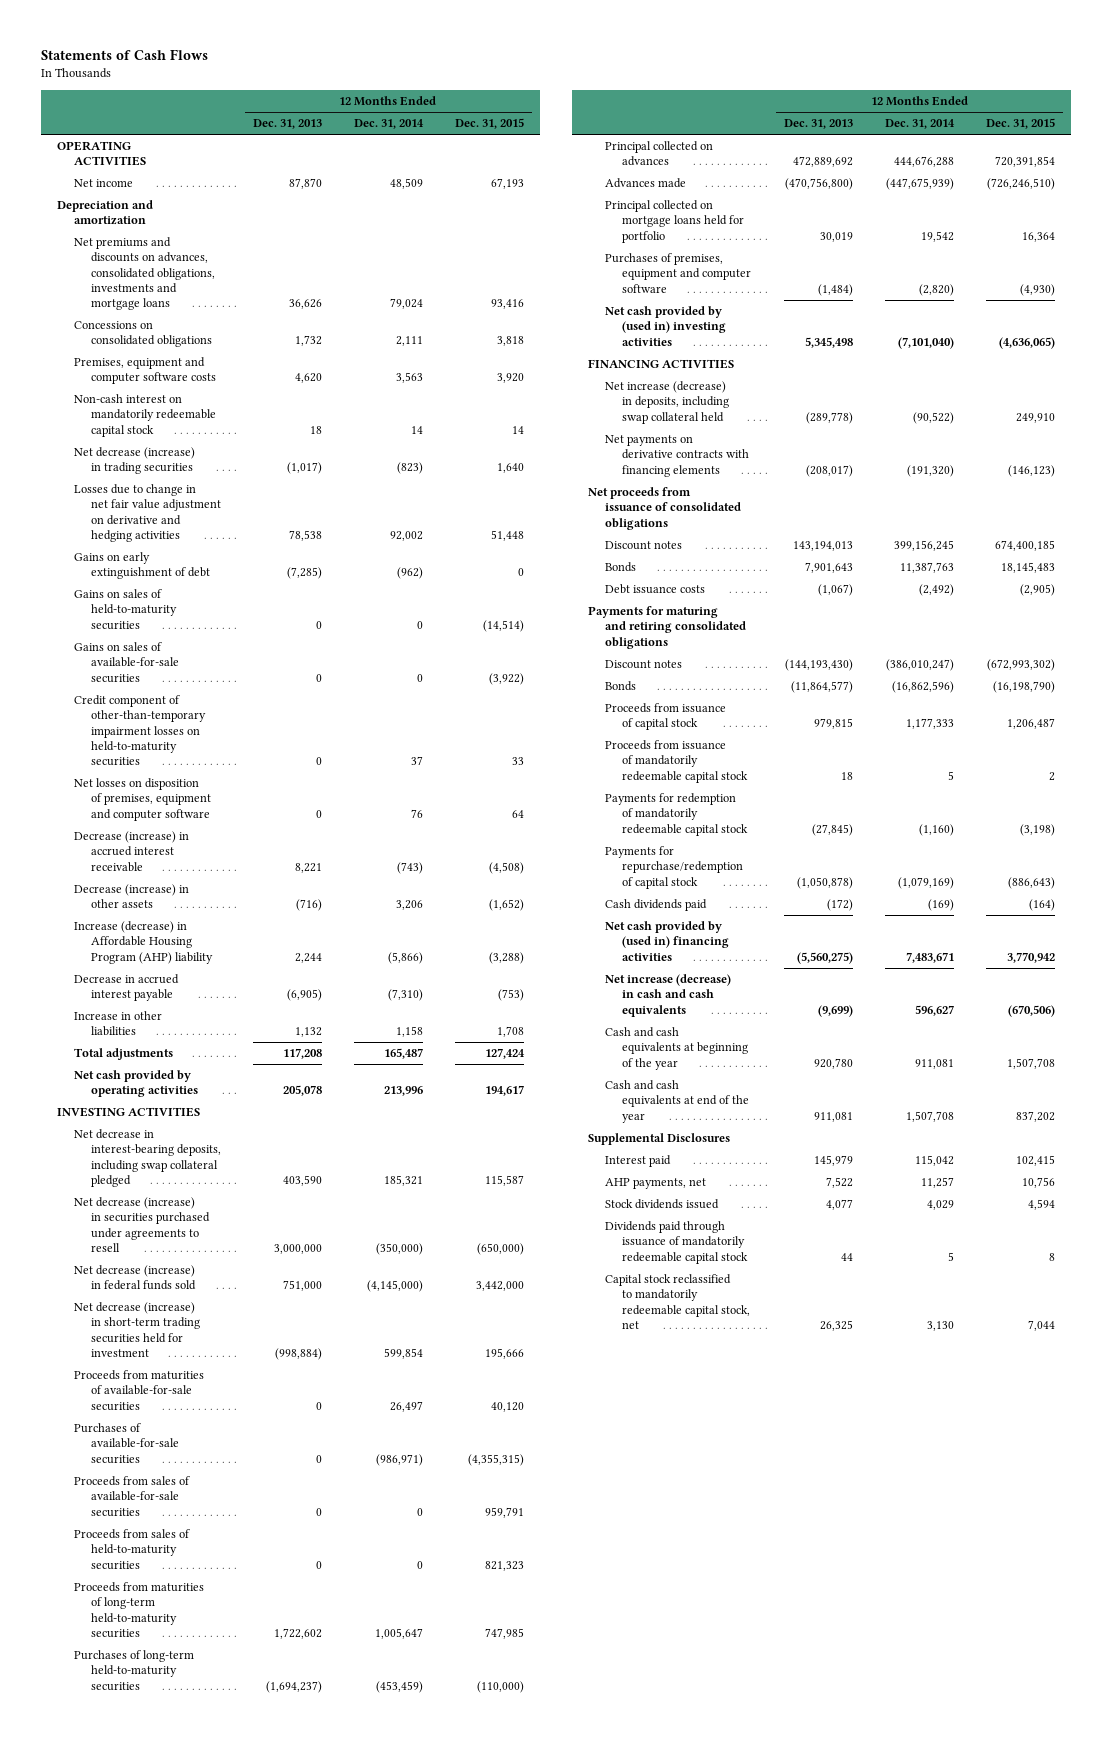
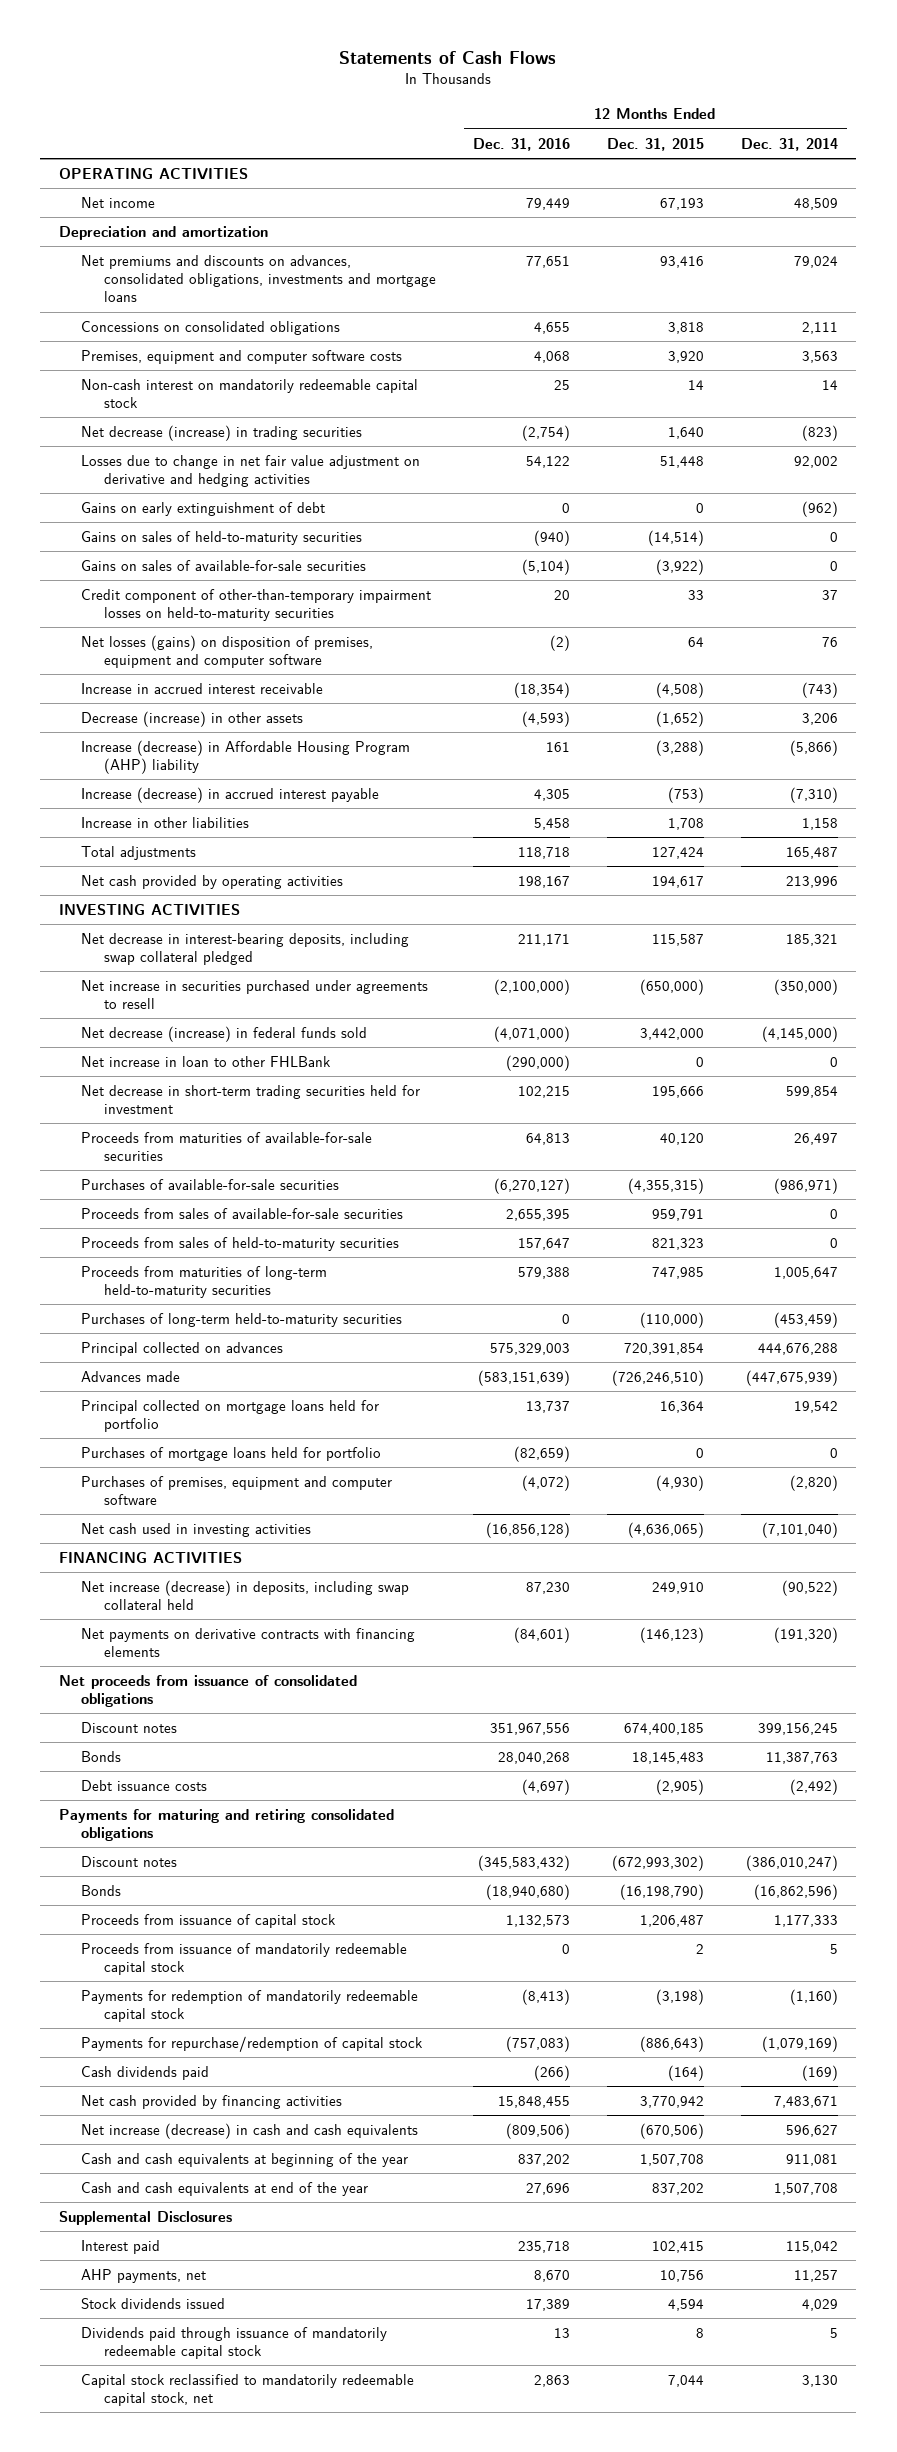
[252,119,322,130] Dec. 31, 2013 -> none
none -> [472,137,570,151] Dec. 31, 2016
[73,778,211,821] Net losses on disposition of premises, equipment and computer software -> [81,634,374,669] Net losses (gains) on disposition of premises, equipment and computer software
[73,831,189,872] Decrease (increase) in accrued interest receivable -> [81,682,324,694] Increase in accrued interest receivable
[73,974,179,1002] Decrease in accrued interest payable -> [81,786,380,803] Increase (decrease) in accrued interest payable
[73,1197,210,1252] Net decrease (increase) in securities purchased under agreements to resell -> [81,979,429,1010] Net increase in securities purchased under agreements to resell
none -> [81,1055,332,1067] Net increase in loan to other FHLBank
[73,1302,200,1357] Net decrease (increase) in short-term trading securities held for investment -> [81,1084,421,1115] Net decrease in short-term trading securities held for investment
none -> [81,1446,382,1461] Purchases of mortgage loans held for portfolio
[604,306,726,346] Net cash provided by (used in) investing activities -> [81,1522,312,1537] Net cash used in investing activities
[604,921,729,961] Net cash provided by (used in) financing activities -> [81,2094,343,2109] Net cash provided by financing activities

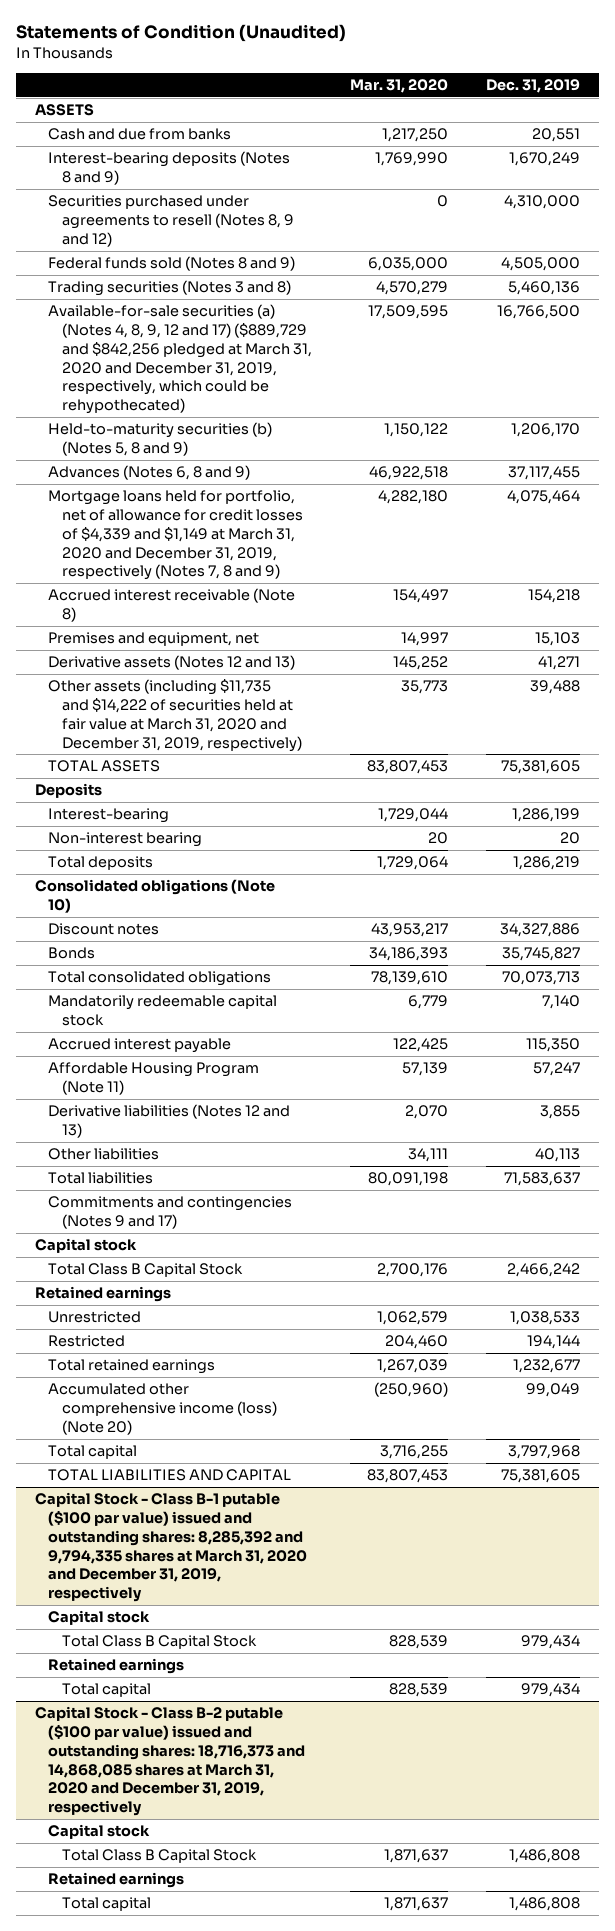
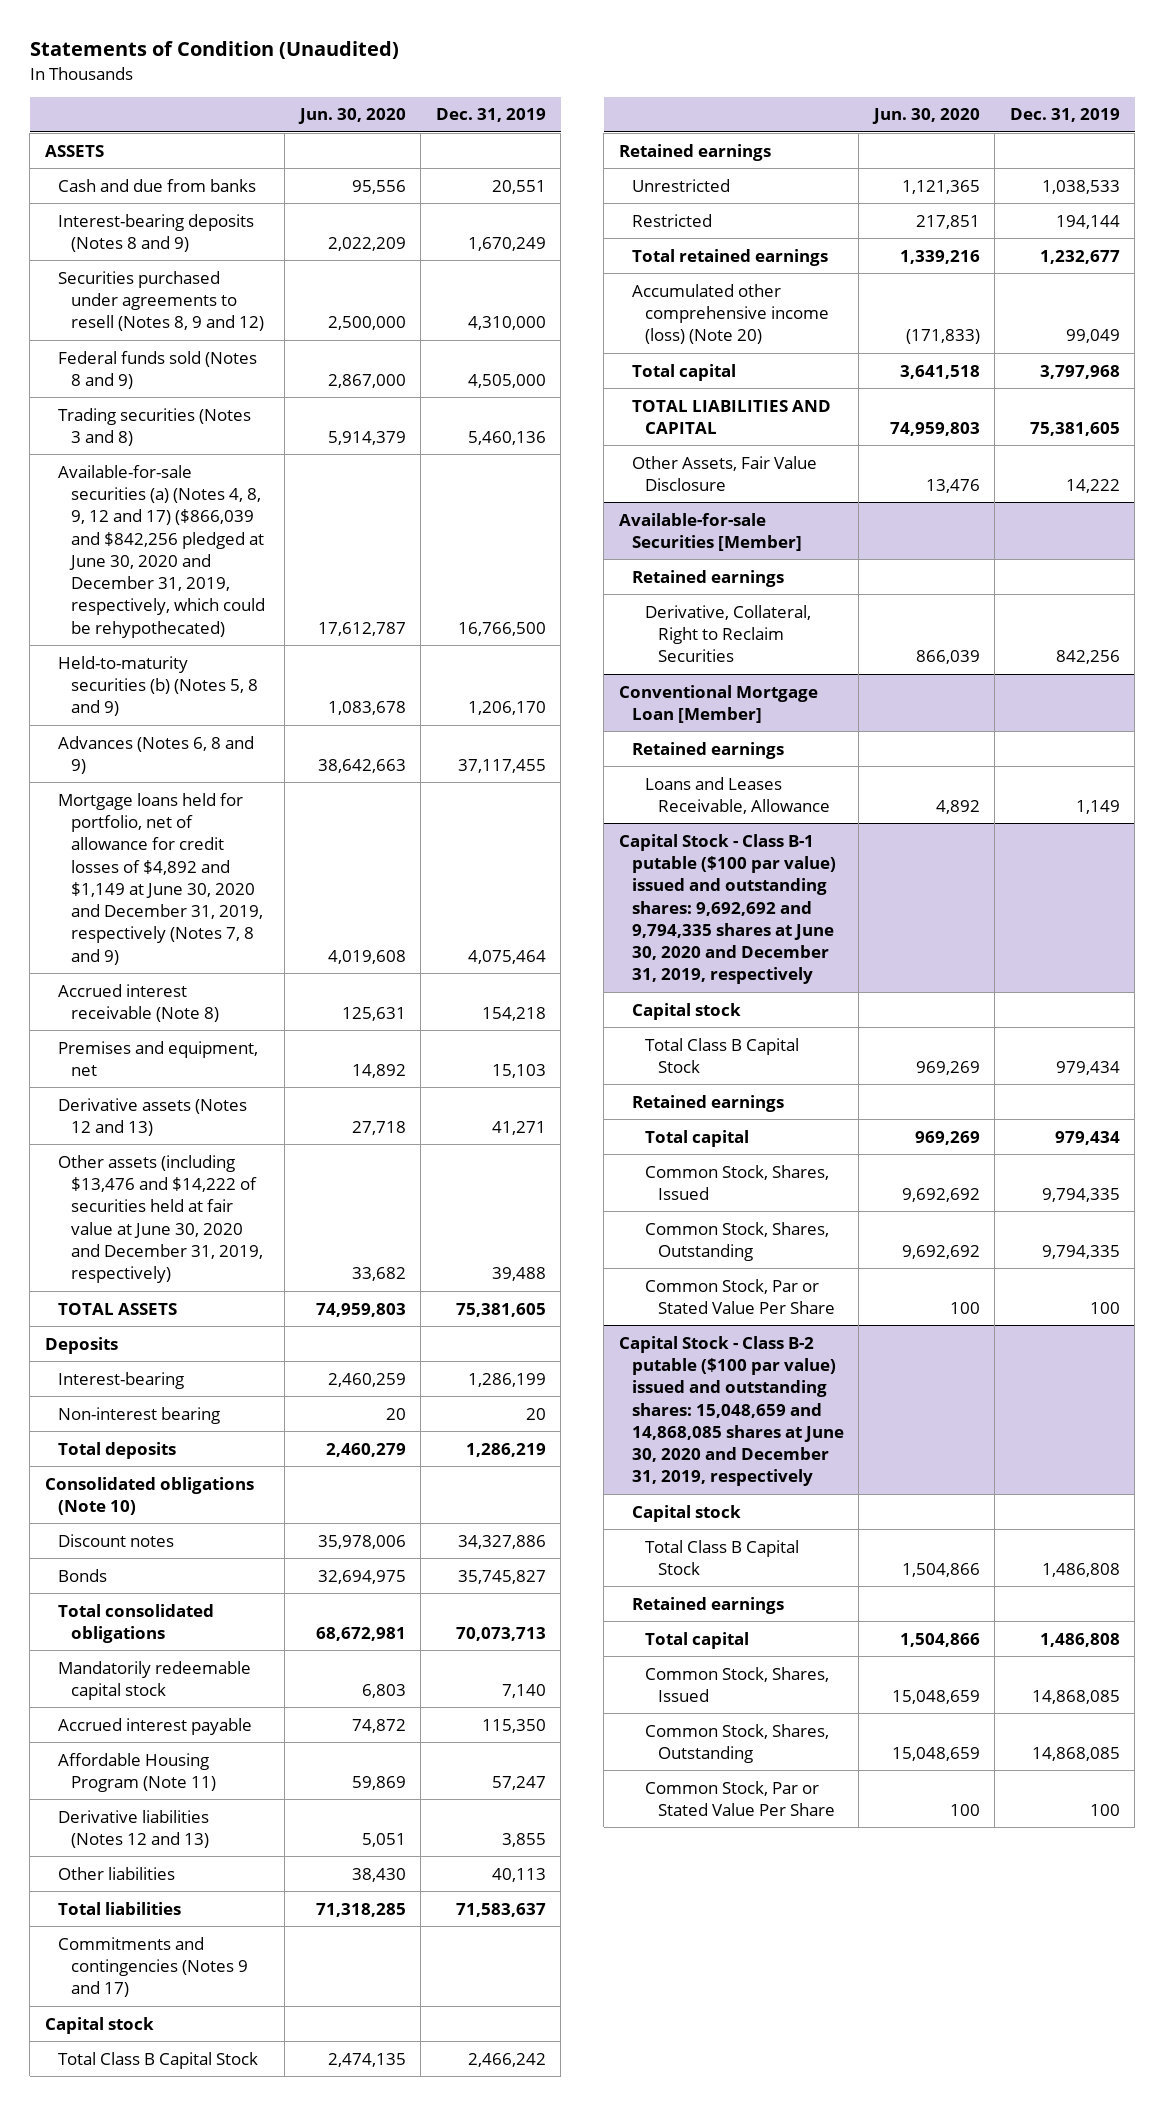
[350,79,449,94] Mar. 31, 2020 -> none
none -> [297,108,406,125] Jun. 30, 2020
[48,304,312,414] Available-for-sale securities (a) (Notes 4, 8, 9, 12 and 17) ($889,729 and $842,256 pledged at March 31, 2020 and December 31, 2019, respectively, which could be rehypothecated) -> [57,464,265,638] Available-for-sale securities (a) (Notes 4, 8, 9, 12 and 17) ($866,039 and $842,256 pledged at June 30, 2020 and December 31, 2019, respectively, which could be rehypothecated)
[48,490,303,581] Mortgage loans held for portfolio, net of allowance for credit losses of $4,339 and $1,149 at March 31, 2020 and December 31, 2019, respectively (Notes 7, 8 and 9) -> [57,792,263,965] Mortgage loans held for portfolio, net of allowance for credit losses of $4,892 and $1,149 at June 30, 2020 and December 31, 2019, respectively (Notes 7, 8 and 9)
[48,679,302,752] Other assets (including $11,735 and $14,222 of securities held at fair value at March 31, 2020 and December 31, 2019, respectively) -> [57,1154,263,1284] Other assets (including $13,476 and $14,222 of securities held at fair value at June 30, 2020 and December 31, 2019, respectively)
none -> [631,455,817,491] Other Assets, Fair Value Disclosure
none -> [618,512,802,551] Available-for-sale Securities [Member]
none -> [631,569,784,587] Retained earnings
none -> [644,604,811,663] Derivative, Collateral, Right to Reclaim Securities
none -> [618,684,818,723] Conventional Mortgage Loan [Member]
none -> [631,741,784,759] Retained earnings
none -> [644,776,830,814] Loans and Leases Receivable, Allowance
[34,1492,308,1602] Capital Stock - Class B-1 putable ($100 par value) issued and outstanding shares: 8,285,392 and 9,794,335 shares at March 31, 2020 and December 31, 2019, respectively -> [618,833,836,985] Capital Stock - Class B-1 putable ($100 par value) issued and outstanding shares: 9,692,692 and 9,794,335 shares at June 30, 2020 and December 31, 2019, respectively
none -> [644,1164,829,1200] Common Stock, Shares, Issued
none -> [644,1221,829,1261] Common Stock, Shares, Outstanding
none -> [644,1278,835,1314] Common Stock, Par or Stated Value Per Share
[34,1706,306,1816] Capital Stock - Class B-2 putable ($100 par value) issued and outstanding shares: 18,716,373 and 14,868,085 shares at March 31, 2020 and December 31, 2019, respectively -> [618,1335,844,1487] Capital Stock - Class B-2 putable ($100 par value) issued and outstanding shares: 15,048,659 and 14,868,085 shares at June 30, 2020 and December 31, 2019, respectively
none -> [644,1666,829,1702] Common Stock, Shares, Issued
none -> [644,1723,829,1763] Common Stock, Shares, Outstanding
none -> [644,1780,835,1816] Common Stock, Par or Stated Value Per Share

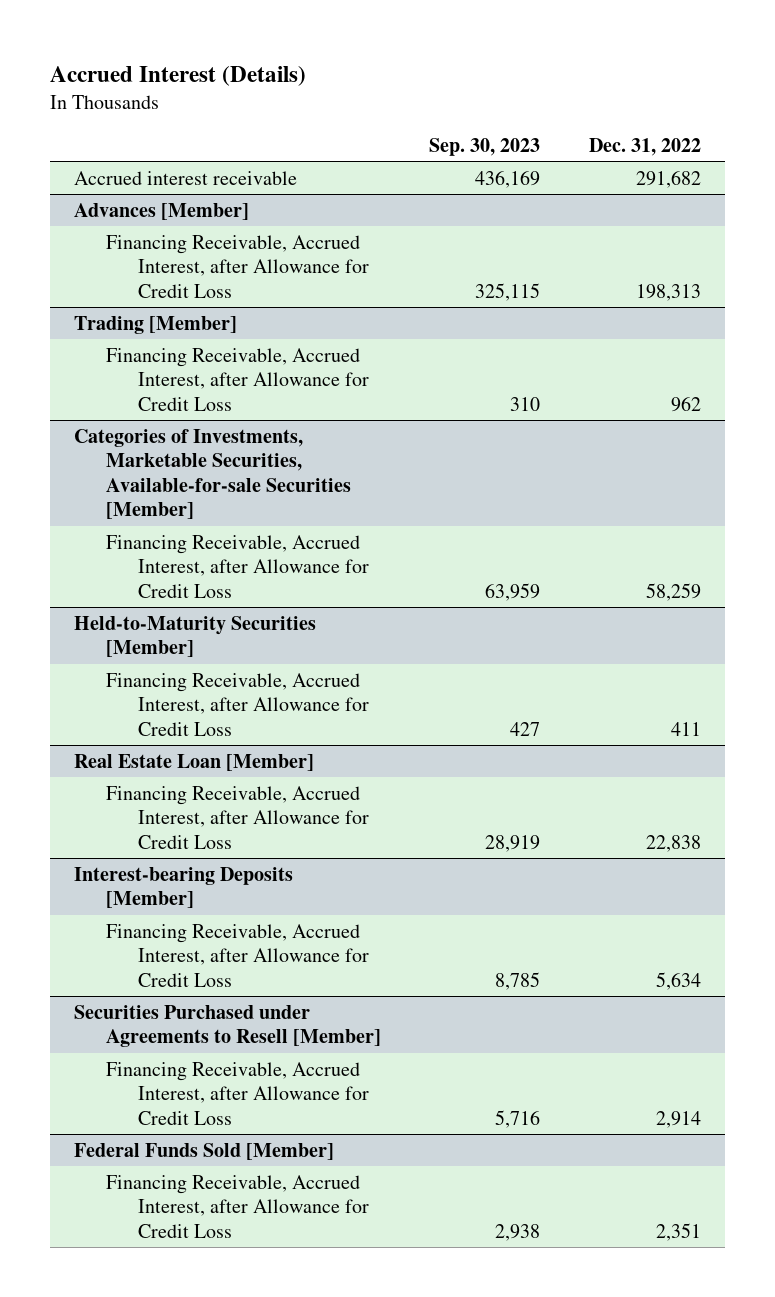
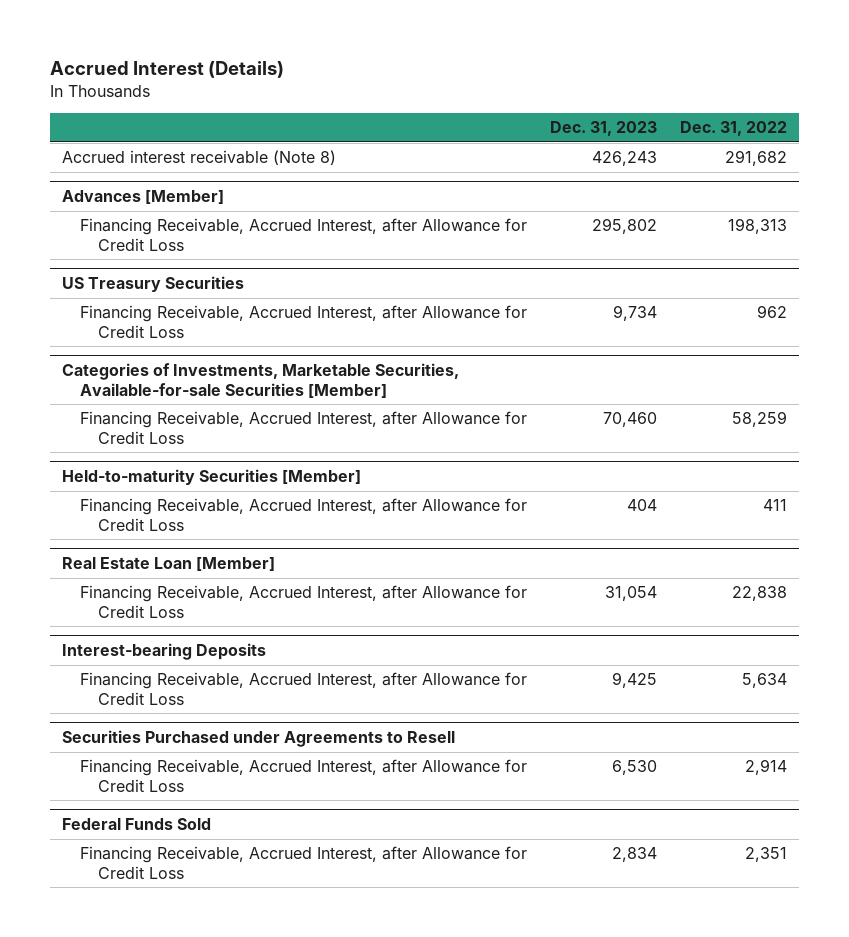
[429,137,541,156] Sep. 30, 2023 -> none
none -> [550,121,658,137] Dec. 31, 2023
[74,170,298,185] Accrued interest receivable -> [61,150,336,166] Accrued interest receivable (Note 8)
[74,315,238,334] Trading [Member] -> [61,276,244,293] US Treasury Securities
[74,615,317,658] Held-to-Maturity Securities [Member] -> [61,469,361,486] Held-to-maturity Securities [Member]
[74,866,294,909] Interest-bearing Deposits [Member] -> [61,643,266,661] Interest-bearing Deposits
[74,1004,382,1048] Securities Purchased under Agreements to Resell [Member] -> [61,730,455,748] Securities Purchased under Agreements to Resell
[74,1142,335,1160] Federal Funds Sold [Member] -> [61,818,211,831] Federal Funds Sold

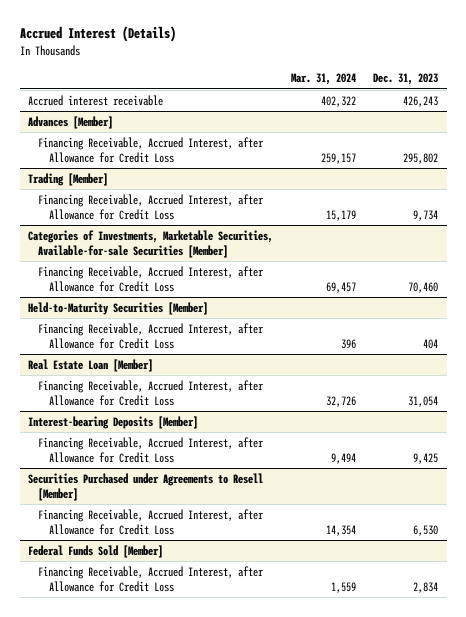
[680,121,788,137] Dec. 31, 2022 -> none
none -> [290,73,356,86] Mar. 31, 2024
[61,150,336,166] Accrued interest receivable (Note 8) -> [28,94,164,106] Accrued interest receivable
[61,276,244,293] US Treasury Securities -> [28,172,109,186] Trading [Member]
[61,469,361,486] Held-to-maturity Securities [Member] -> [28,301,209,315] Held-to-Maturity Securities [Member]
[61,643,266,661] Interest-bearing Deposits -> [28,415,199,429] Interest-bearing Deposits [Member]
[61,730,455,748] Securities Purchased under Agreements to Resell -> [28,472,264,502] Securities Purchased under Agreements to Resell [Member]
[61,818,211,831] Federal Funds Sold -> [28,544,164,558] Federal Funds Sold [Member]

